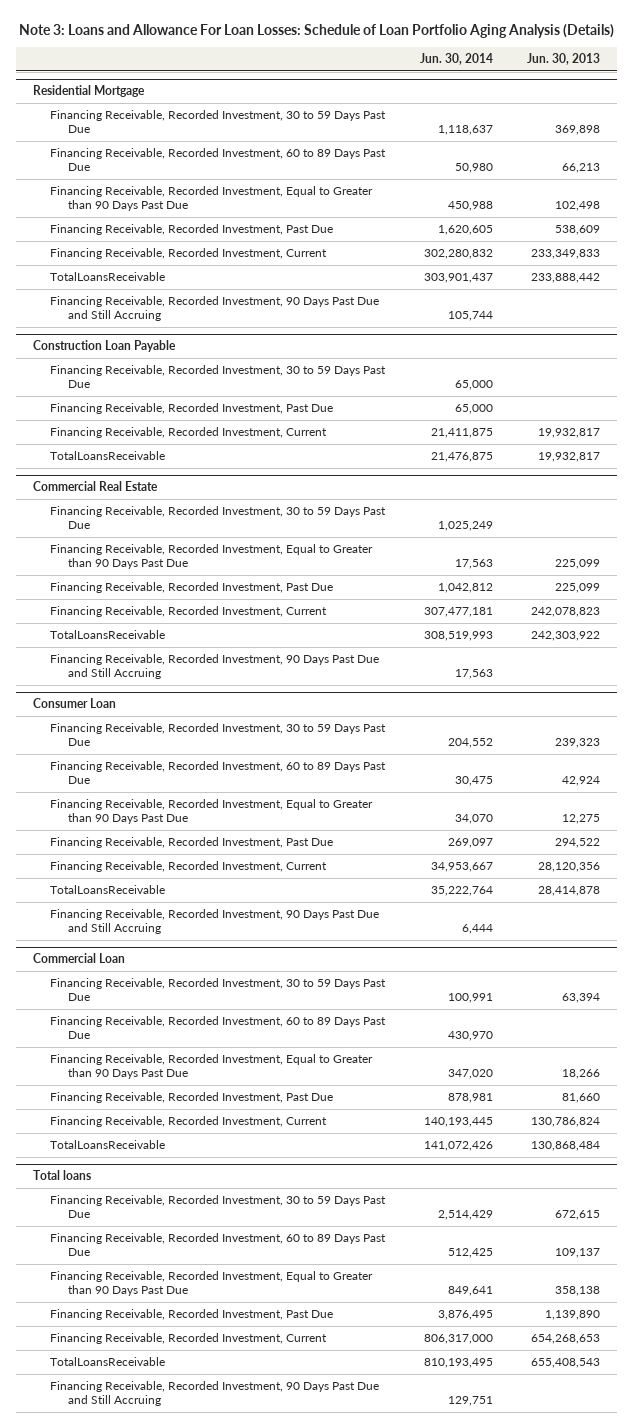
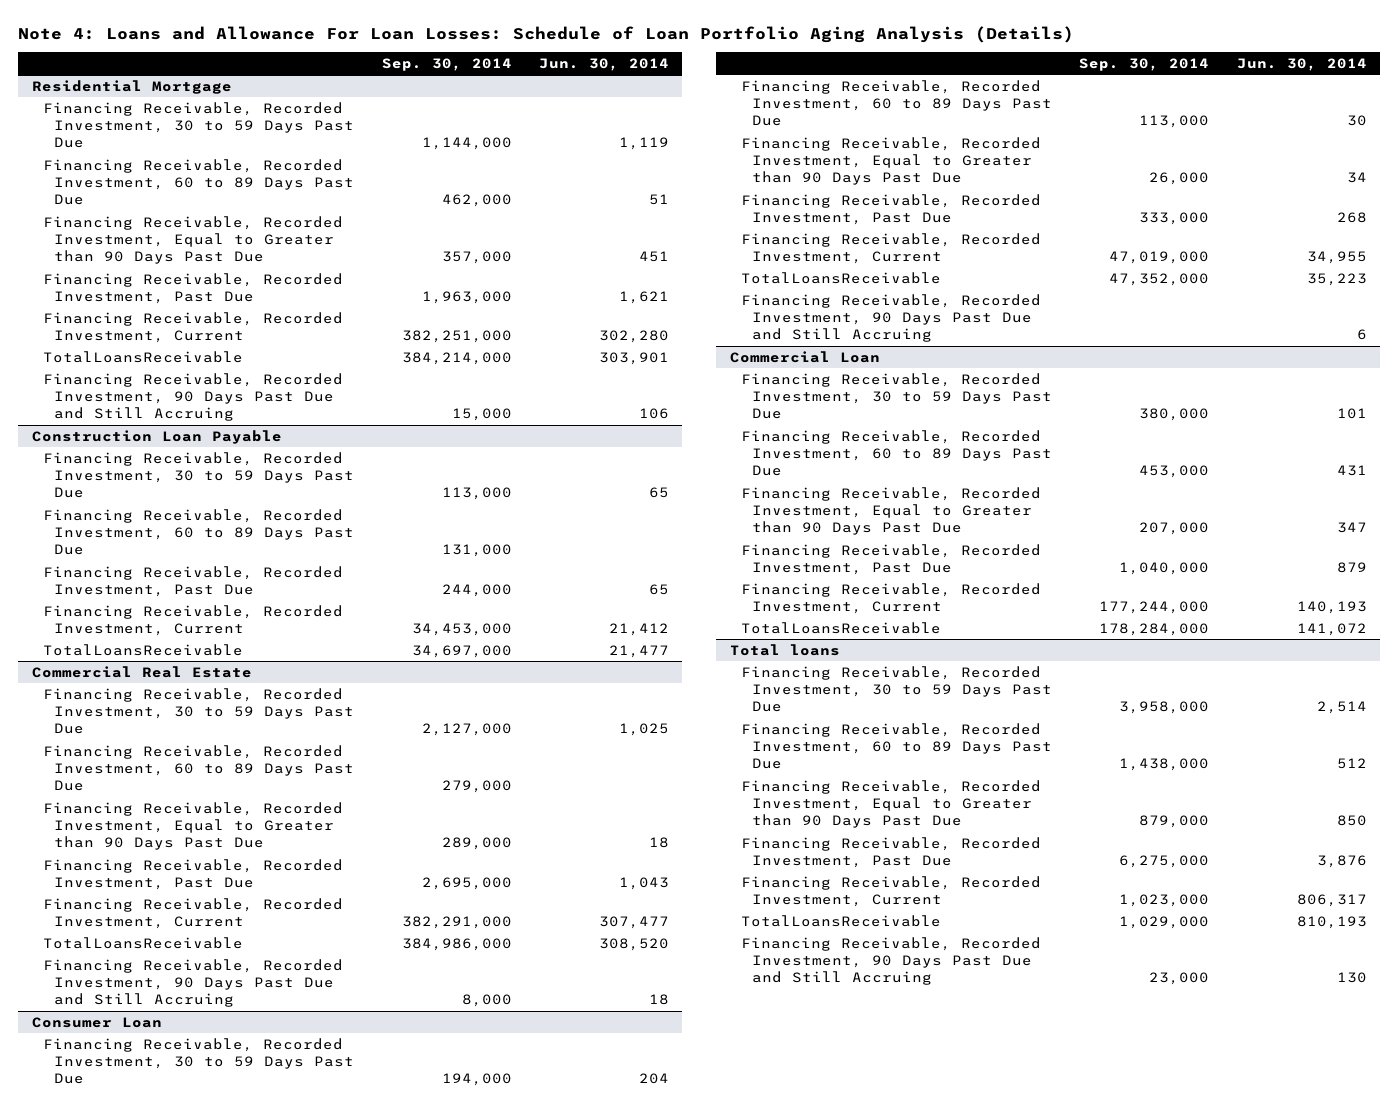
[18,24,614,39] Note 3: Loans and Allowance For Loan Losses: Schedule of Loan Portfolio Aging Analysis (Details) -> [18,25,1075,43] Note 4: Loans and Allowance For Loan Losses: Schedule of Loan Portfolio Aging Analysis (Details)
[526,53,600,66] Jun. 30, 2013 -> none
none -> [381,58,512,72] Sep. 30, 2014
[437,125,493,136] 1,118,637 -> [618,137,669,151] 1,119
[454,163,493,174] 50,980 -> [648,194,669,206] 51
[447,201,493,212] 450,988 -> [638,251,669,263] 451
[437,225,493,236] 1,620,605 -> [618,291,669,305] 1,621
[423,249,493,260] 302,280,832 -> [598,330,669,344] 302,280
[423,273,493,284] 303,901,437 -> [598,351,669,365] 303,901
[447,311,493,322] 105,744 -> [638,408,669,420] 106
[454,380,493,391] 65,000 -> [648,487,669,499] 65
none -> [43,508,355,556] Financing Receivable, Recorded Investment, 60 to 89 Days Past Due
[454,404,493,415] 65,000 -> [648,584,669,596] 65
[430,428,493,439] 21,411,875 -> [608,623,669,637] 21,412
[430,452,493,463] 21,476,875 -> [608,644,669,658] 21,477
[437,521,493,532] 1,025,249 -> [618,723,669,737] 1,025
none -> [43,744,355,792] Financing Receivable, Recorded Investment, 60 to 89 Days Past Due
[454,559,493,570] 17,563 -> [648,837,669,849] 18
[437,583,493,594] 1,042,812 -> [618,877,669,891] 1,043
[423,607,493,618] 307,477,181 -> [598,916,669,930] 307,477
[423,631,493,642] 308,519,993 -> [598,937,669,951] 308,520
[454,669,493,680] 17,563 -> [648,994,669,1006] 18
[447,738,493,749] 204,552 -> [638,1073,669,1085] 204
[454,776,493,787] 30,475 -> [1346,115,1367,127] 30
[454,814,493,825] 34,070 -> [1346,172,1367,184] 34
[447,838,493,849] 269,097 -> [1336,212,1367,224] 268
[430,862,493,873] 34,953,667 -> [1306,251,1367,265] 34,955
[430,886,493,897] 35,222,764 -> [1306,272,1367,286] 35,223
[461,924,493,935] 6,444 -> [1356,329,1367,341] 6
[447,993,493,1004] 100,991 -> [1336,408,1367,420] 101
[447,1031,493,1042] 430,970 -> [1336,465,1367,477] 431
[447,1069,493,1080] 347,020 -> [1336,522,1367,534] 347
[447,1093,493,1104] 878,981 -> [1336,562,1367,574] 879
[423,1117,493,1128] 140,193,445 -> [1296,601,1367,615] 140,193
[423,1141,493,1152] 141,072,426 -> [1296,622,1367,636] 141,072
[437,1210,493,1221] 2,514,429 -> [1316,701,1367,715] 2,514
[447,1248,493,1259] 512,425 -> [1336,758,1367,770] 512
[447,1286,493,1297] 849,641 -> [1336,815,1367,827] 850
[437,1310,493,1321] 3,876,495 -> [1316,855,1367,869] 3,876
[423,1334,493,1345] 806,317,000 -> [1296,894,1367,908] 806,317
[423,1358,493,1369] 810,193,495 -> [1296,915,1367,929] 810,193
[447,1396,493,1407] 129,751 -> [1336,972,1367,984] 130

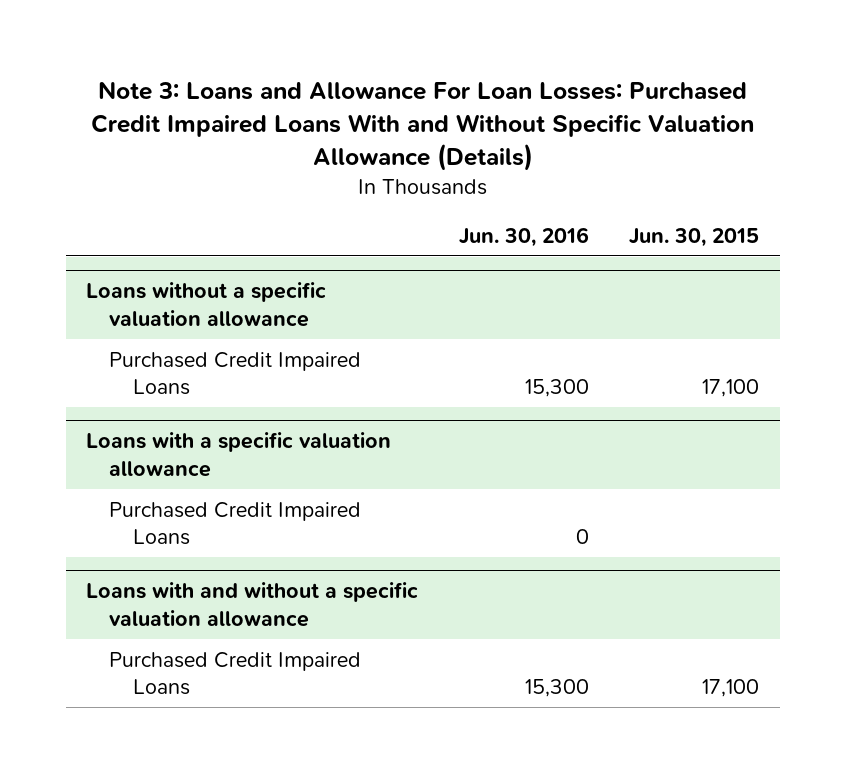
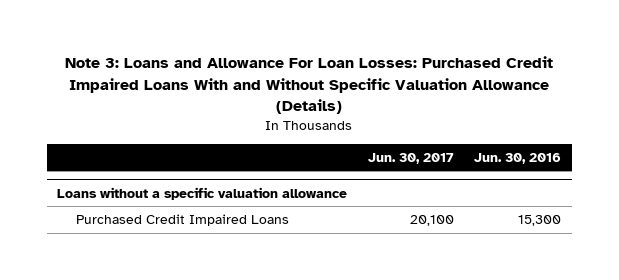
[629,227,760,247] Jun. 30, 2015 -> none
none -> [367,152,454,164] Jun. 30, 2017
[85,432,391,477] Loans with a specific valuation allowance -> none
[109,501,362,545] Purchased Credit Impaired Loans -> none
[85,582,418,627] Loans with and without a specific valuation allowance -> none
[109,651,362,695] Purchased Credit Impaired Loans -> none

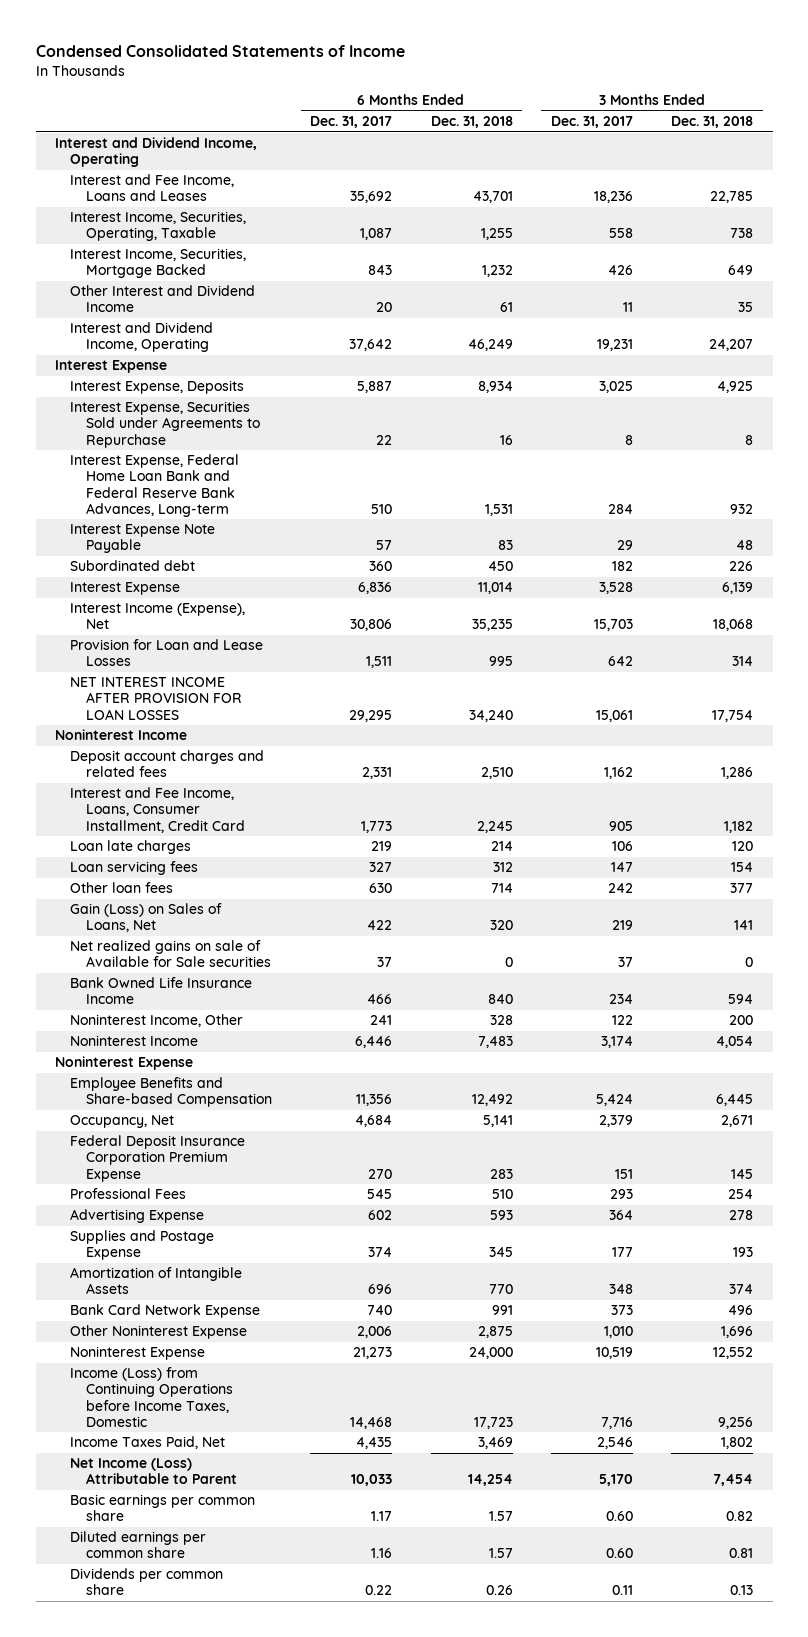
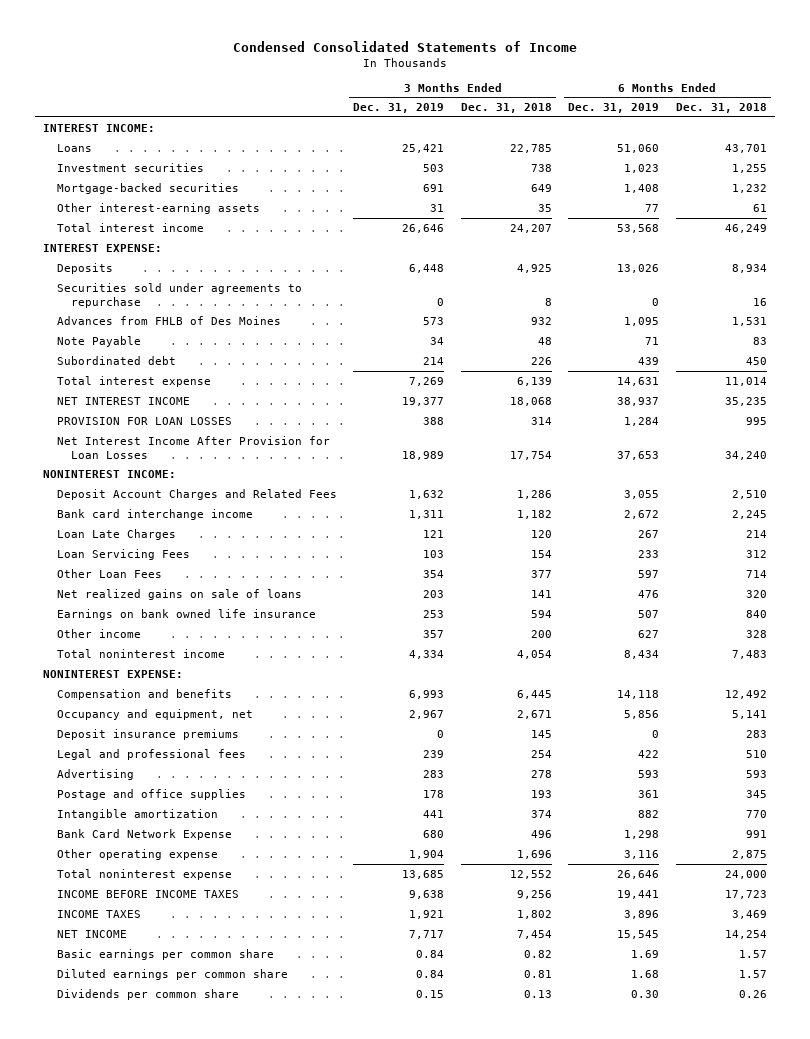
[310,116,393,129] Dec. 31, 2017 -> none
[551,116,634,129] Dec. 31, 2017 -> none
none -> [353,103,445,114] Dec. 31, 2019
none -> [568,103,660,114] Dec. 31, 2019
[54,137,257,168] Interest and Dividend Income, Operating -> [43,123,156,132] INTEREST INCOME:
[70,174,235,202] Interest and Fee Income, Loans and Leases -> [56,143,92,152] Loans
[70,211,247,242] Interest Income, Securities, Operating, Taxable -> [56,162,204,172] Investment securities
[70,248,247,279] Interest Income, Securities, Mortgage Backed -> [56,182,239,194] Mortgage-backed securities
[70,285,256,313] Other Interest and Dividend Income -> [56,202,260,214] Other interest-earning assets
[70,322,214,353] Interest and Dividend Income, Operating -> [56,222,204,232] Total interest income
[54,360,167,374] Interest Expense -> [43,243,163,252] INTEREST EXPENSE:
[70,380,245,395] Interest Expense, Deposits -> [56,262,113,274] Deposits
[70,401,260,448] Interest Expense, Securities Sold under Agreements to Repurchase -> [56,282,302,308] Securities sold under agreements to repurchase
[70,454,240,517] Interest Expense, Federal Home Loan Bank and Federal Reserve Bank Advances, Long-term -> [56,315,281,325] Advances from FHLB of Des Moines
[70,524,216,554] Interest Expense Note Payable -> [56,335,141,347] Note Payable
[70,940,271,968] Net realized gains on sale of Available for Sale securities -> none
[70,582,181,596] Interest Expense -> [56,375,211,387] Total interest expense
[70,603,246,630] Interest Income (Expense), Net -> [56,396,190,405] NET INTEREST INCOME
[70,639,264,667] Provision for Loan and Lease Losses -> [56,416,232,425] PROVISION FOR LOAN LOSSES
[70,677,242,720] NET INTEREST INCOME AFTER PROVISION FOR LOAN LOSSES -> [56,435,330,459] Net Interest Income After Provision for Loan Losses
[54,729,187,741] Noninterest Income -> [43,469,177,478] NONINTEREST INCOME:
[70,750,265,778] Deposit account charges and related fees -> [56,488,337,500] Deposit Account Charges and Related Fees
[70,787,245,833] Interest and Fee Income, Loans, Consumer Installment, Credit Card -> [56,508,253,520] Bank card interchange income
[70,840,192,855] Loan late charges -> [56,528,176,540] Loan Late Charges
[70,861,199,876] Loan servicing fees -> [56,548,190,560] Loan Servicing Fees
[70,882,174,894] Other loan fees -> [56,568,162,578] Other Loan Fees
[70,903,223,933] Gain (Loss) on Sales of Loans, Net -> [56,588,302,600] Net realized gains on sale of loans
[70,977,253,1005] Bank Owned Life Insurance Income -> [56,608,316,620] Earnings on bank owned life insurance
[70,1014,244,1028] Noninterest Income, Other -> [56,628,141,638] Other income
[70,1035,199,1047] Noninterest Income -> [56,648,225,658] Total noninterest income
[54,1056,193,1071] Noninterest Expense -> [43,669,184,678] NONINTEREST EXPENSE:
[70,1077,272,1108] Employee Benefits and Share-based Compensation -> [56,688,232,700] Compensation and benefits
[70,1115,175,1129] Occupancy, Net -> [56,708,253,720] Occupancy and equipment, net
[70,1135,246,1182] Federal Deposit Insurance Corporation Premium Expense -> [56,728,239,740] Deposit insurance premiums
[70,1188,187,1200] Professional Fees -> [56,748,246,760] Legal and professional fees
[70,1209,205,1224] Advertising Expense -> [56,768,134,780] Advertising
[70,1230,215,1261] Supplies and Postage Expense -> [56,788,246,800] Postage and office supplies
[70,1267,243,1295] Amortization of Intangible Assets -> [56,808,218,820] Intangible amortization
[70,1325,248,1340] Other Noninterest Expense -> [56,848,218,860] Other operating expense
[70,1346,206,1361] Noninterest Expense -> [56,868,232,880] Total noninterest expense
[70,1367,233,1427] Income (Loss) from Continuing Operations before Income Taxes, Domestic -> [56,889,239,898] INCOME BEFORE INCOME TAXES
[70,1436,226,1450] Income Taxes Paid, Net -> [56,909,141,918] INCOME TAXES
[70,1458,237,1485] Net Income (Loss) Attributable to Parent -> [56,929,127,938] NET INCOME

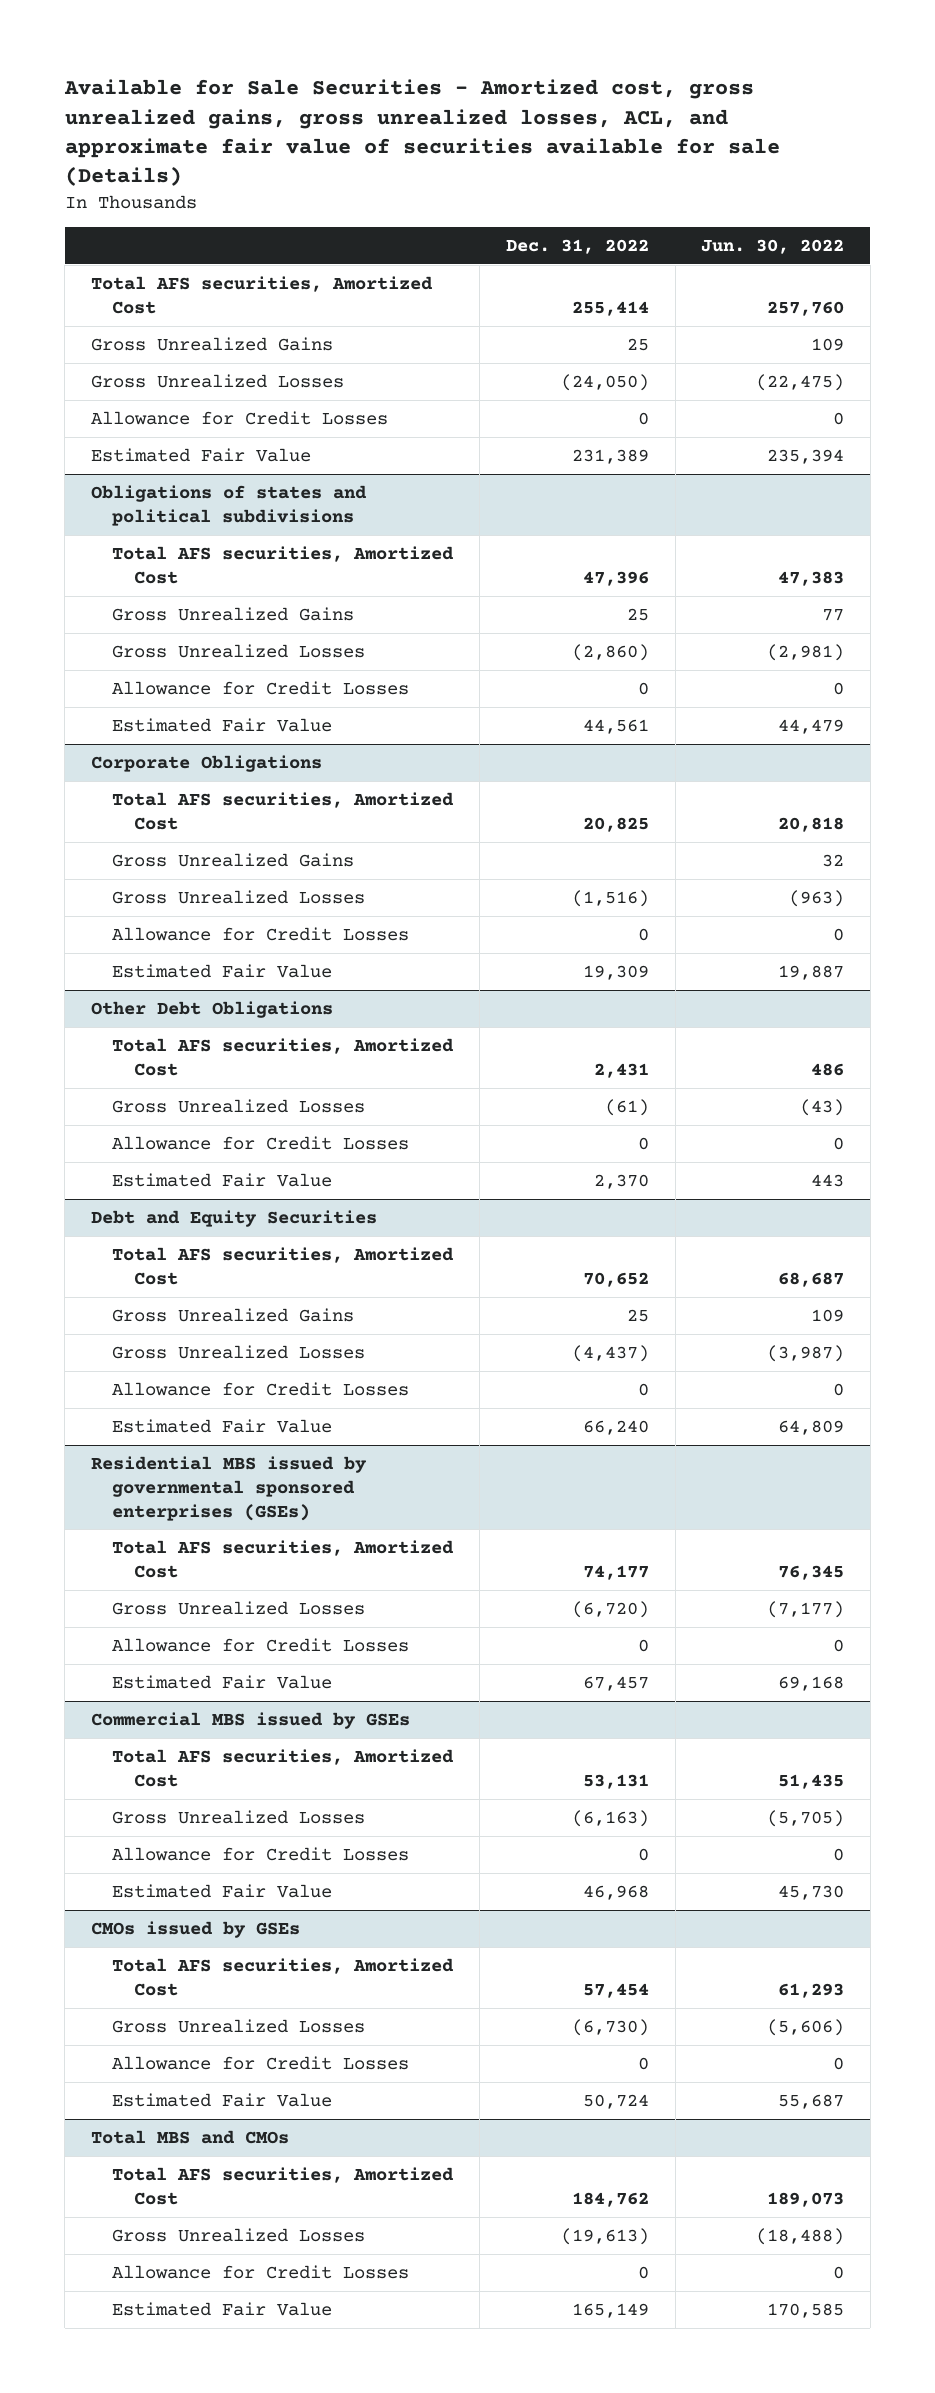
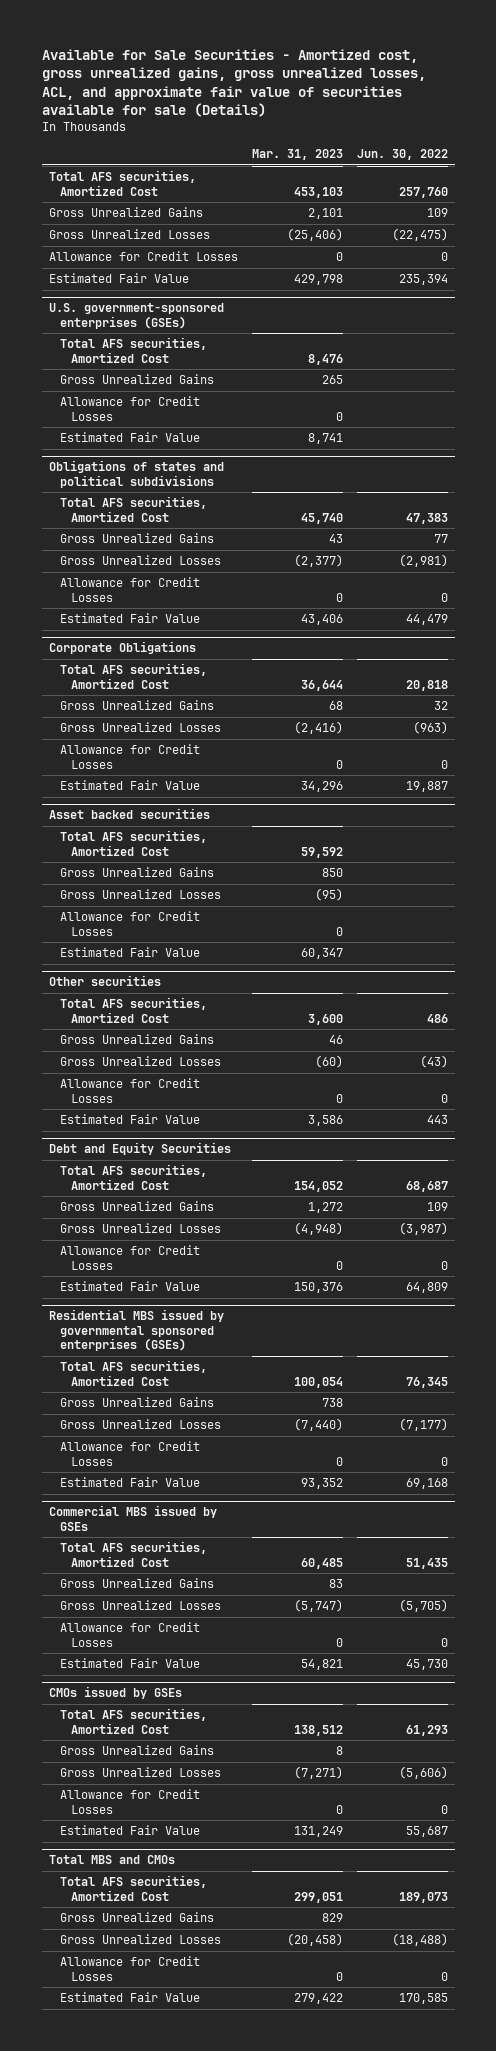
[505,238,649,254] Dec. 31, 2022 -> none
none -> [251,149,343,161] Mar. 31, 2023
none -> [48,303,224,329] U.S. government-sponsored enterprises (GSEs)
none -> [59,337,207,363] Total AFS securities, Amortized Cost
none -> [59,374,214,385] Gross Unrealized Gains
none -> [59,396,200,421] Allowance for Credit Losses
none -> [59,432,200,443] Estimated Fair Value
none -> [48,808,210,820] Asset backed securities
none -> [59,830,207,856] Total AFS securities, Amortized Cost
none -> [59,867,214,878] Gross Unrealized Gains
none -> [59,889,221,900] Gross Unrealized Losses
none -> [59,911,200,936] Allowance for Credit Losses
none -> [59,947,200,958] Estimated Fair Value
[90,1000,333,1018] Other Debt Obligations -> [48,975,161,987] Other securities
none -> [59,1034,214,1045] Gross Unrealized Gains
none -> [59,1397,214,1408] Gross Unrealized Gains
none -> [59,1578,214,1589] Gross Unrealized Gains
none -> [59,1745,214,1756] Gross Unrealized Gains
none -> [59,1912,214,1923] Gross Unrealized Gains

